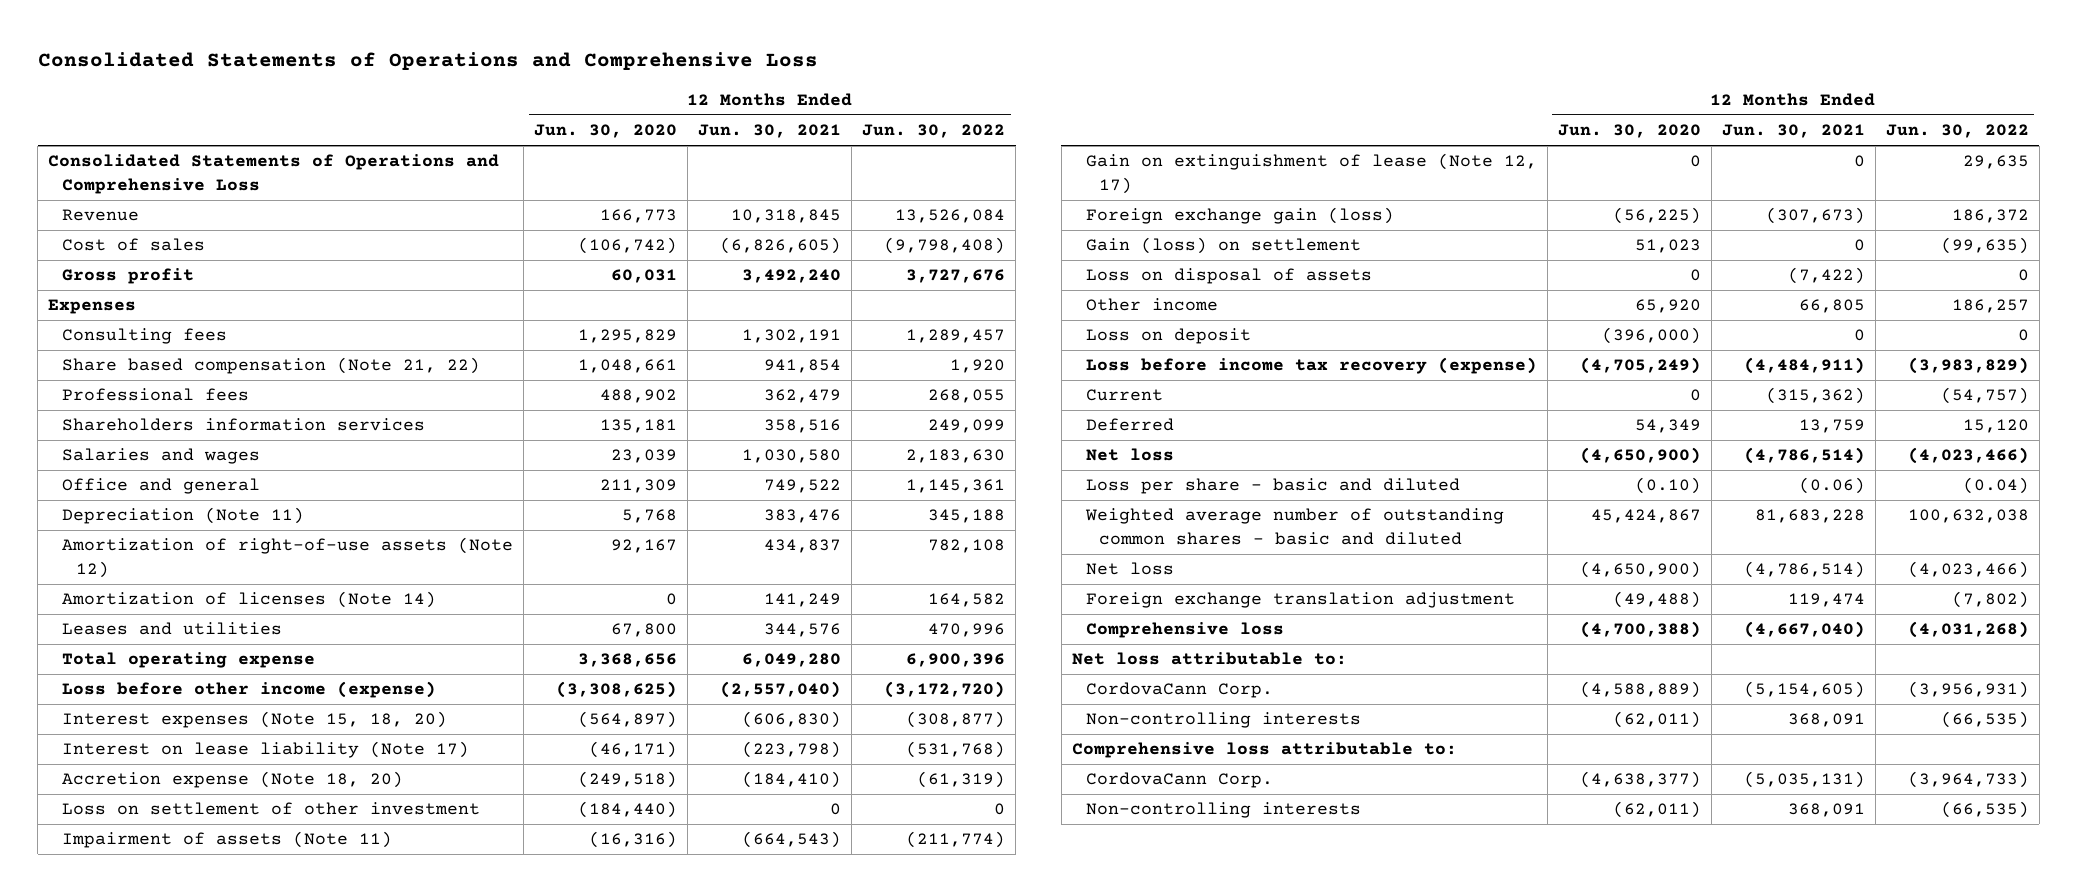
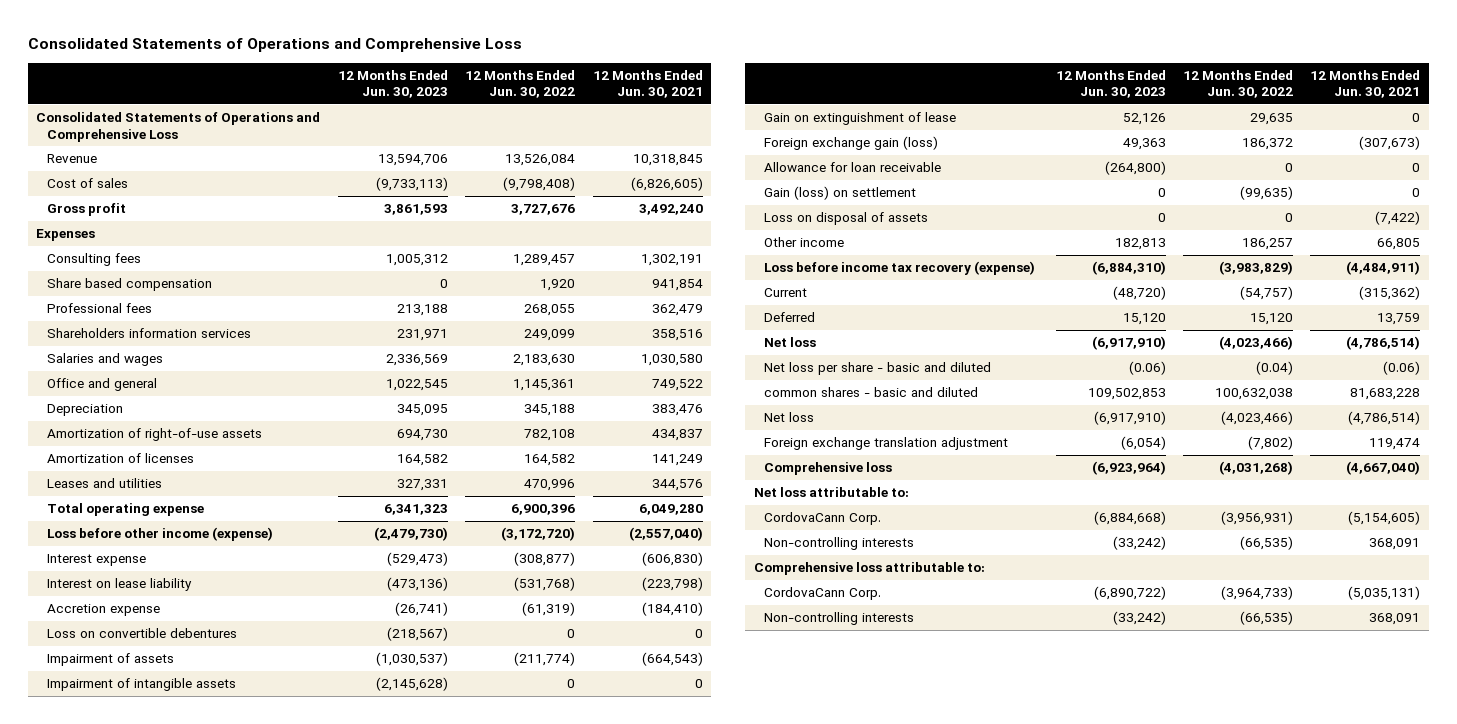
[534,124,678,139] Jun. 30, 2020 -> none
none -> [337,69,448,99] 12 Months Ended Jun. 30, 2023
[62,357,481,375] Share based compensation (Note 21, 22) -> [46,278,212,292] Share based compensation
[62,507,305,525] Depreciation (Note 11) -> [46,404,123,417] Depreciation
[62,537,514,578] Amortization of right-of-use assets (Note 12) -> [46,428,262,442] Amortization of right-of-use assets
[62,591,437,609] Amortization of licenses (Note 14) -> [46,453,194,464] Amortization of licenses
[62,802,481,816] Loss on settlement of other investment -> none
[62,711,448,729] Interest expenses (Note 15, 18, 20) -> [46,554,146,567] Interest expense
[62,741,470,759] Interest on lease liability (Note 17) -> [46,578,192,592] Interest on lease liability
[62,771,404,789] Accretion expense (Note 18, 20) -> [46,604,160,617] Accretion expense
none -> [46,628,237,639] Loss on convertible debentures
[62,831,393,849] Impairment of assets (Note 11) -> [46,653,174,667] Impairment of assets
none -> [46,678,236,692] Impairment of intangible assets
[1085,153,1537,194] Gain on extinguishment of lease (Note 12, 17) -> [764,112,957,126] Gain on extinguishment of lease
none -> [764,162,942,173] Allowance for loan receivable
[1085,328,1251,345] Loss on deposit -> none
[1085,478,1460,495] Loss per share - basic and diluted -> [764,362,992,376] Net loss per share - basic and diluted
[1084,508,1504,545] Weighted average number of outstanding common shares - basic and diluted -> [764,387,979,398] common shares - basic and diluted

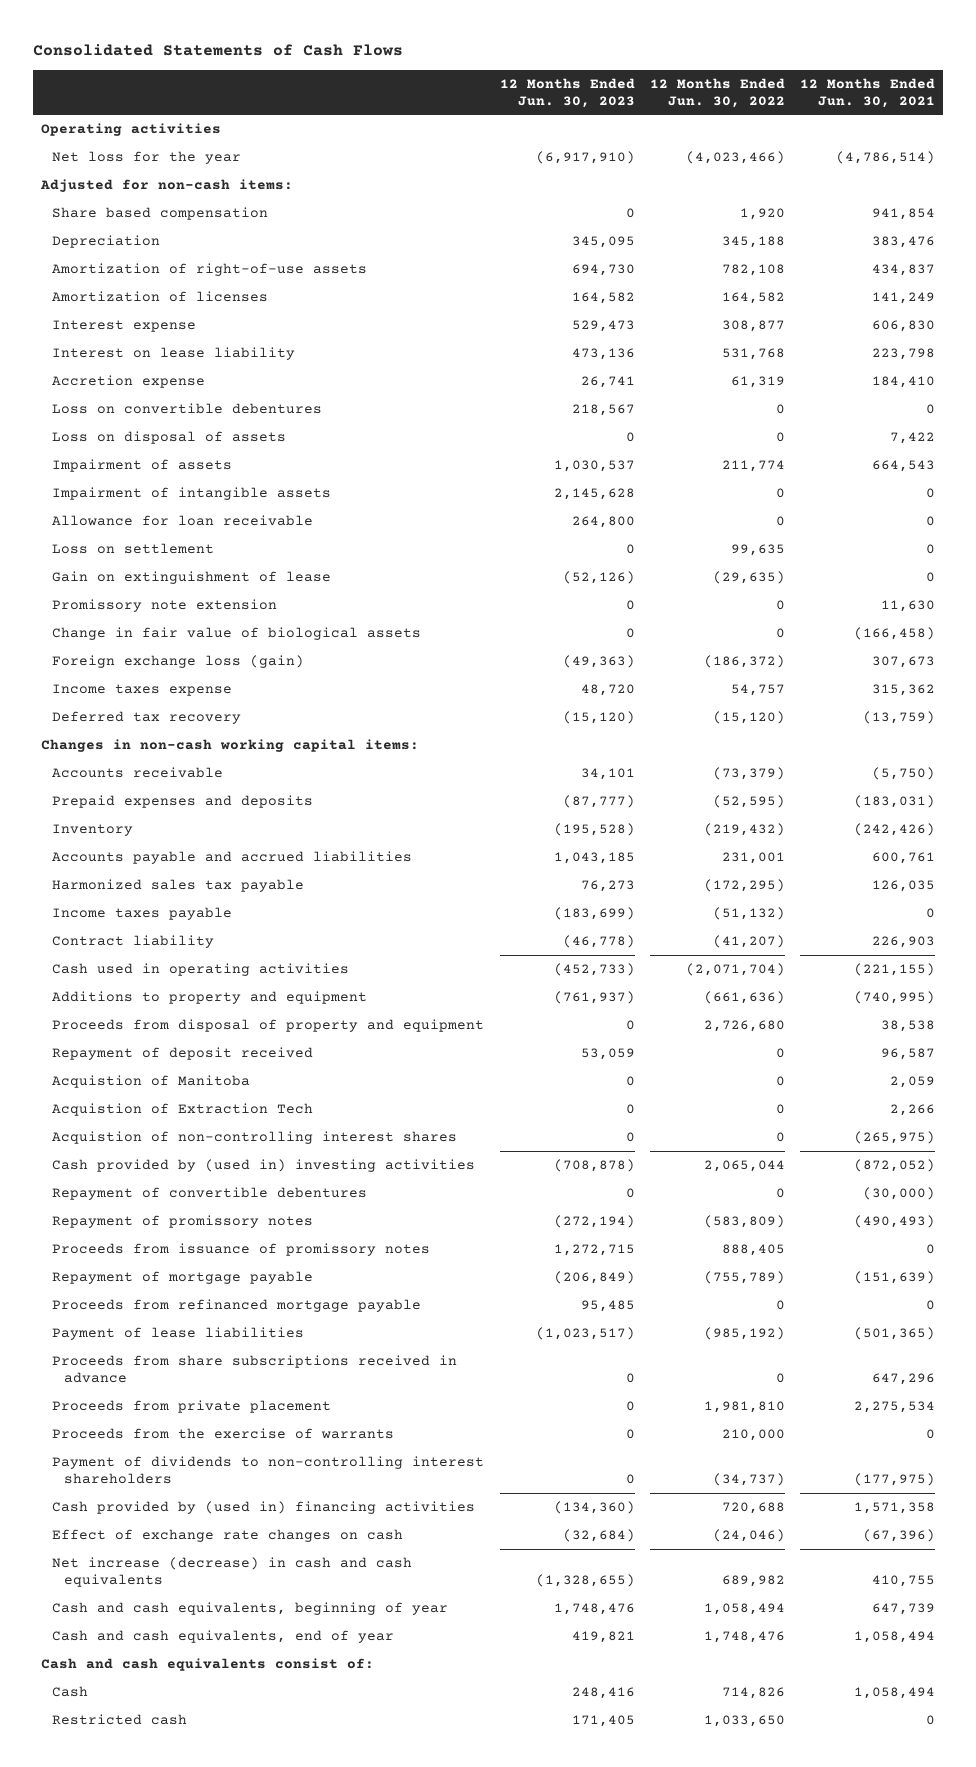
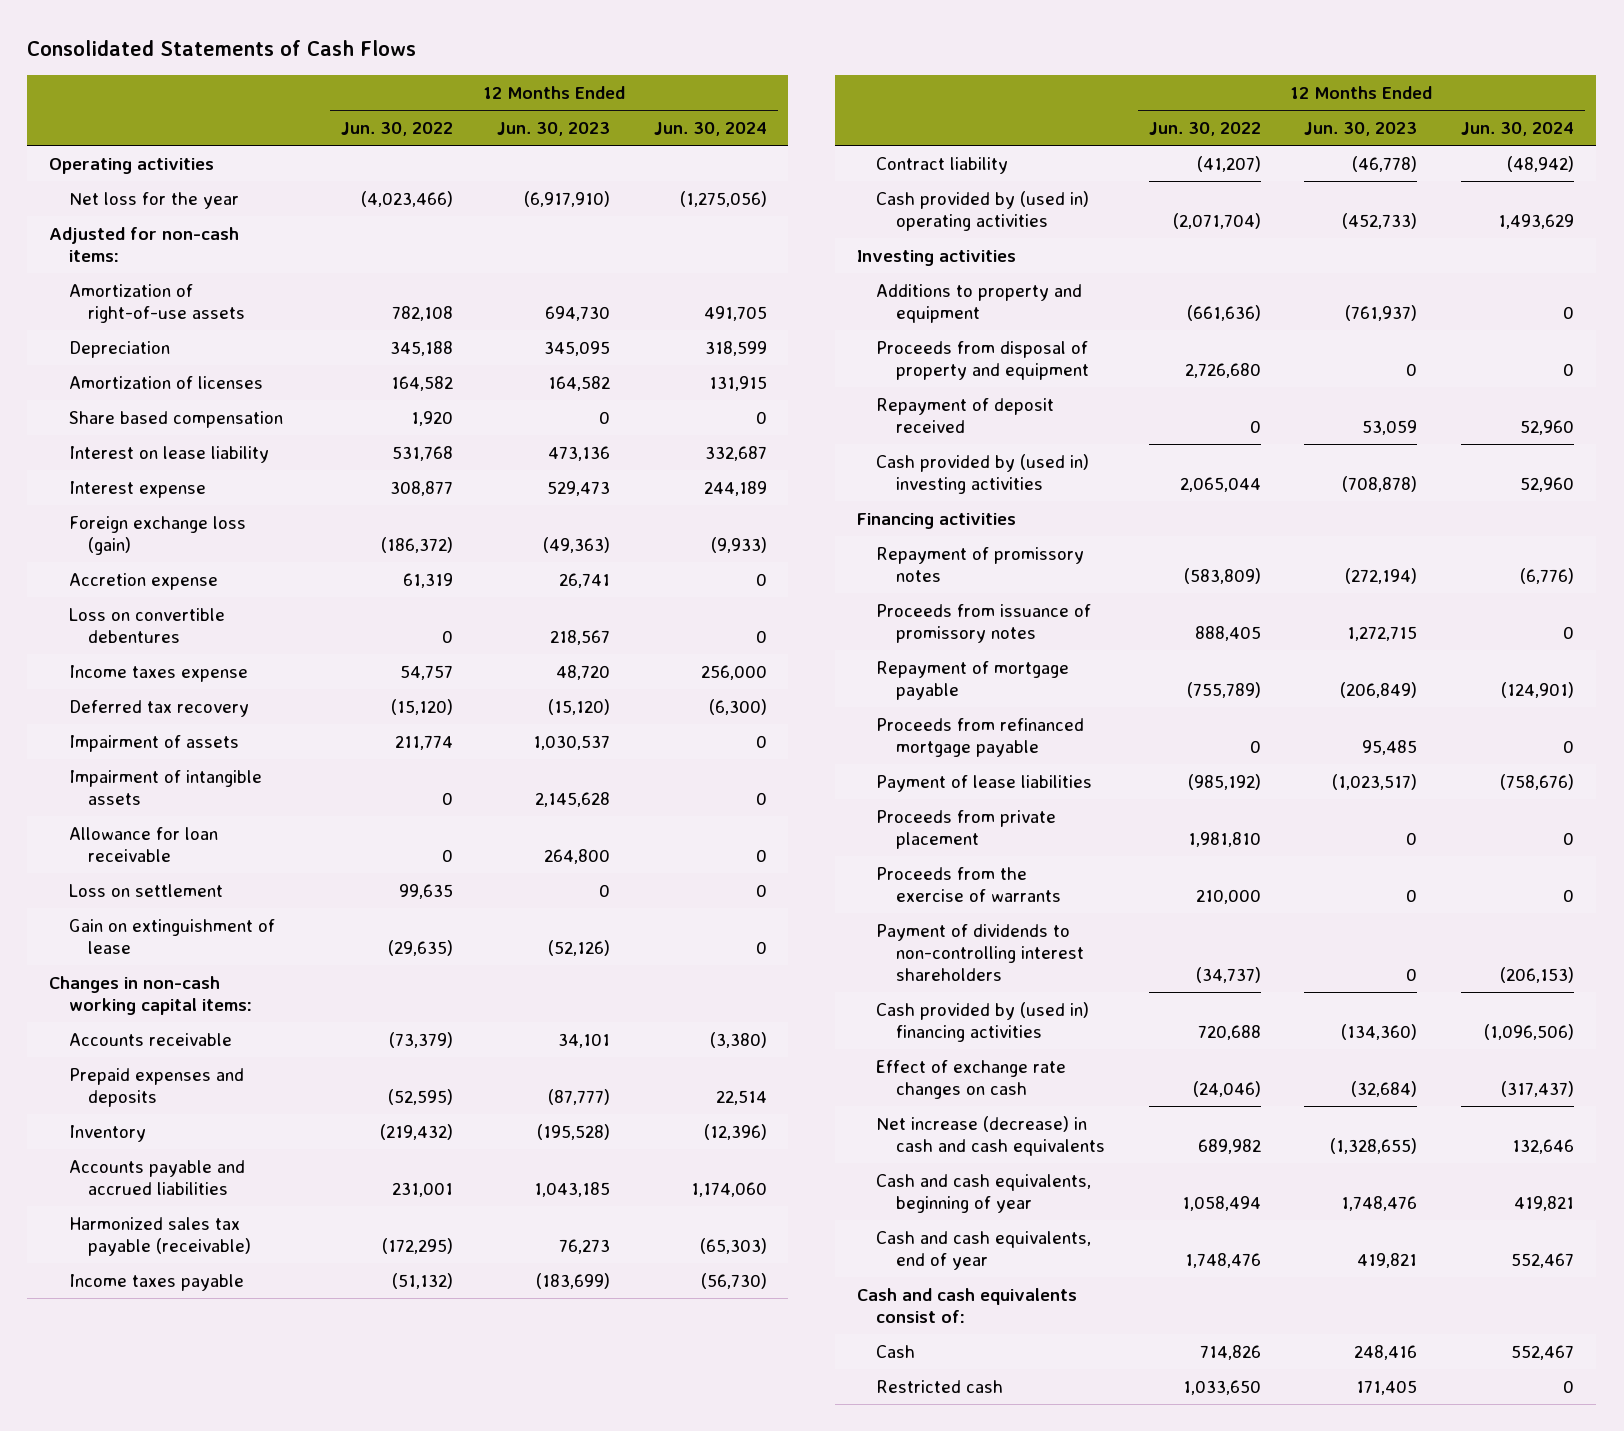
[800,77,936,108] 12 Months Ended Jun. 30, 2021 -> none
none -> [653,122,767,137] Jun. 30, 2024
[52,235,161,249] Depreciation -> [68,340,170,358] Depreciation
[52,207,269,221] Share based compensation -> [68,410,283,428] Share based compensation
[52,320,197,333] Interest expense -> [68,480,206,498] Interest expense
[52,655,305,669] Foreign exchange loss (gain) -> [68,515,246,556] Foreign exchange loss (gain)
[52,431,287,445] Loss on disposal of assets -> none
[52,684,233,697] Income taxes expense -> [68,664,248,682] Income taxes expense
[52,711,242,725] Deferred tax recovery -> [68,699,249,717] Deferred tax recovery
[52,599,278,613] Promissory note extension -> none
[52,627,422,641] Change in fair value of biological assets -> none
[52,879,305,893] Harmonized sales tax payable -> [68,1216,251,1257] Harmonized sales tax payable (receivable)
[52,963,350,977] Cash used in operating activities -> [876,190,1090,232] Cash provided by (used in) operating activities
none -> [857,249,1017,266] Investing activities
[52,1075,251,1089] Acquistion of Manitoba -> none
[52,1103,314,1117] Acquistion of Extraction Tech -> none
[52,1131,458,1145] Acquistion of non-controlling interest shares -> none
[52,1187,368,1201] Repayment of convertible debentures -> none
none -> [857,512,1017,529] Financing activities
[52,1355,458,1383] Proceeds from share subscriptions received in advance -> none

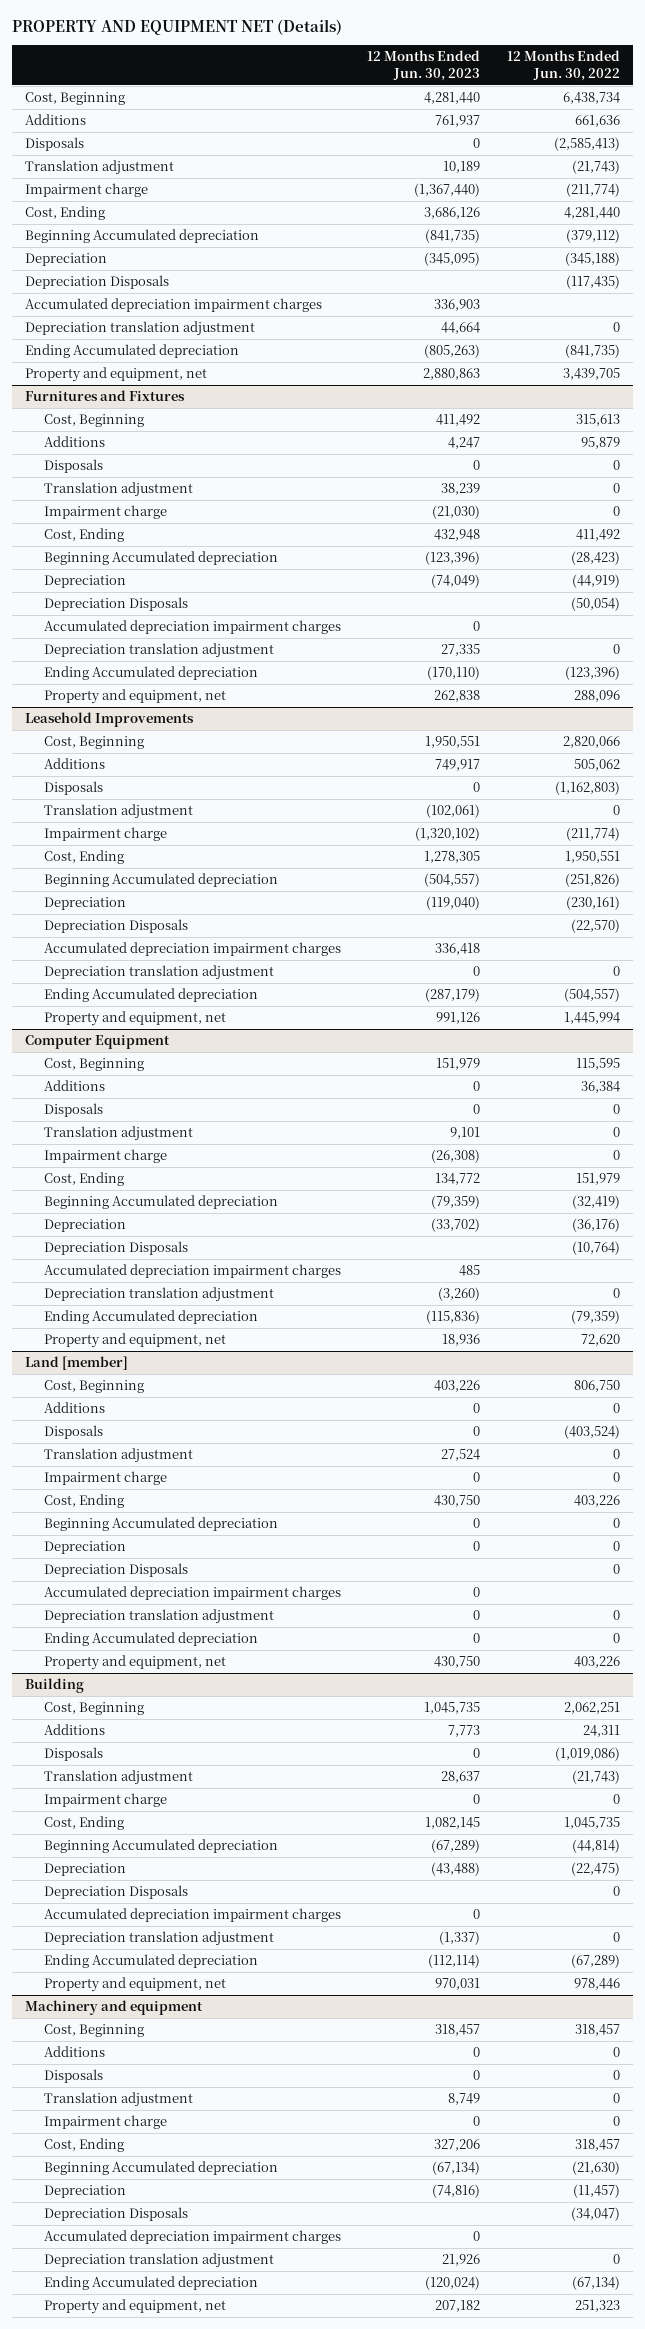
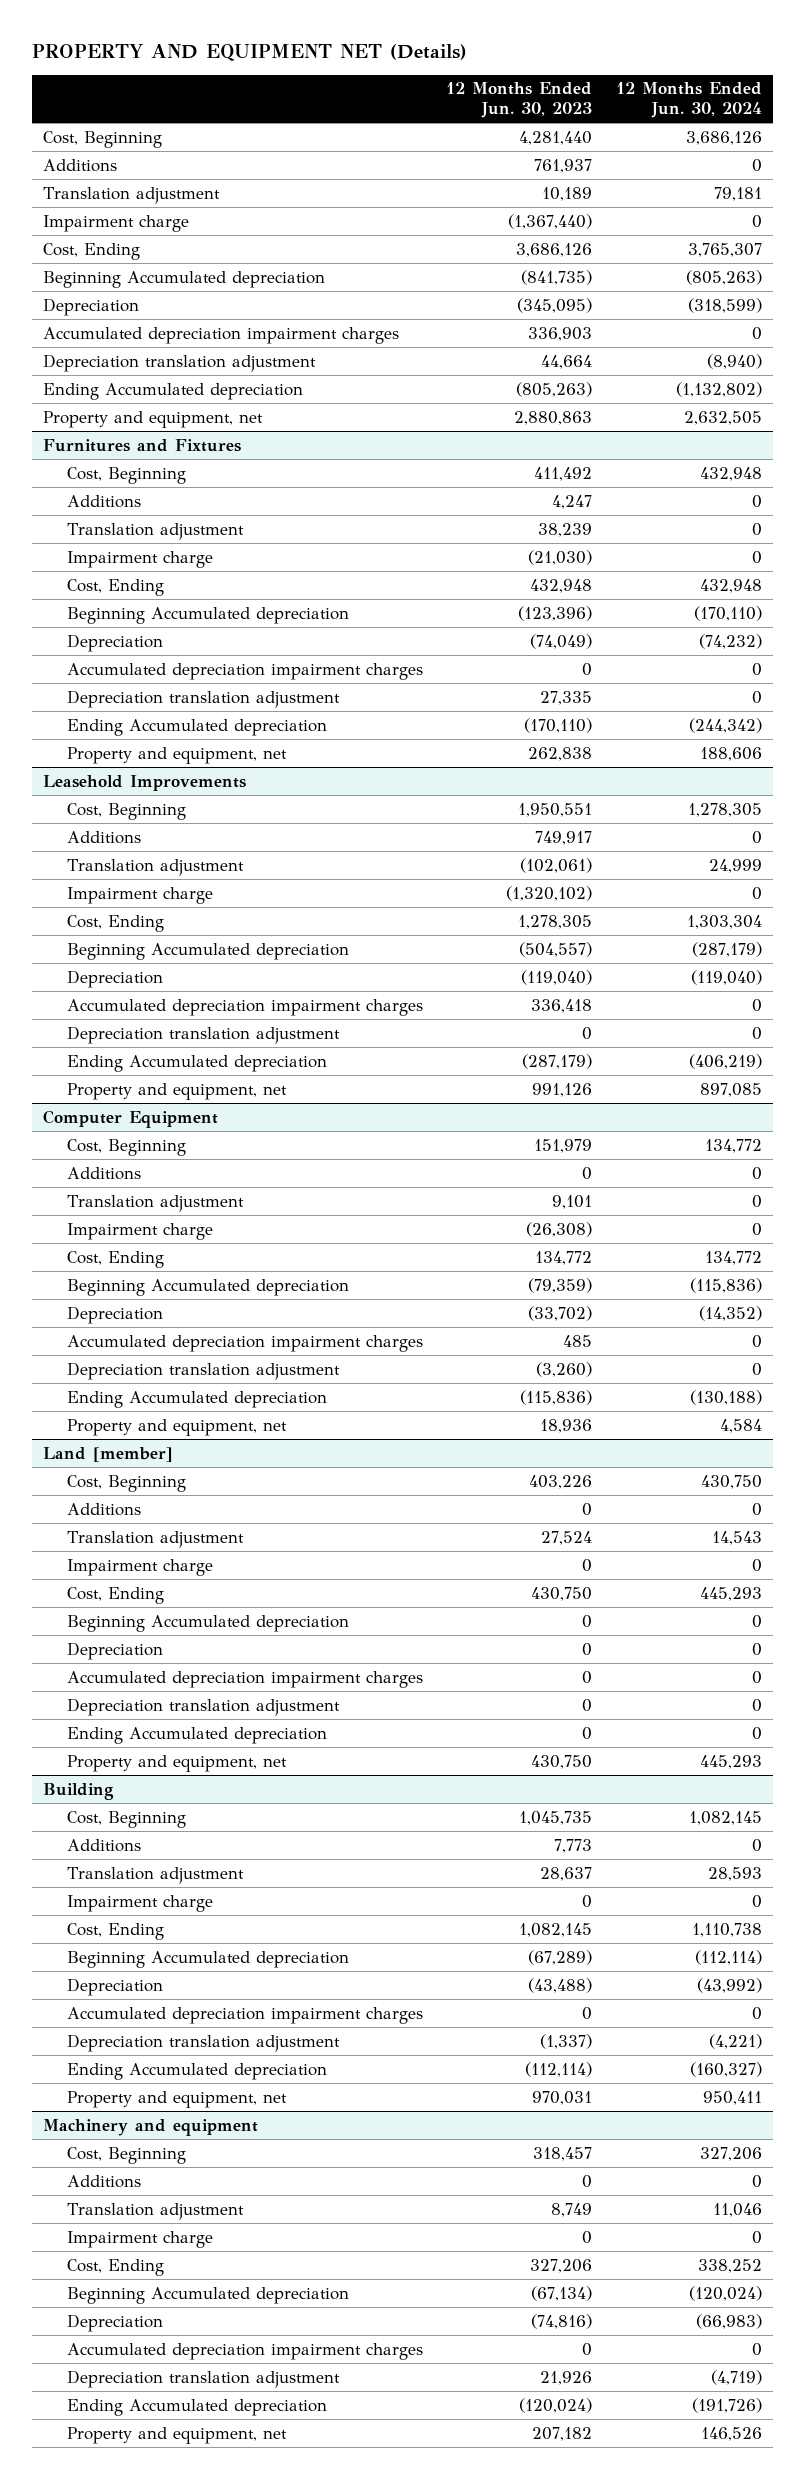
[506,50,620,81] 12 Months Ended Jun. 30, 2022 -> none
none -> [615,82,762,119] 12 Months Ended Jun. 30, 2024
[24,137,84,152] Disposals -> none
[24,275,169,290] Depreciation Disposals -> none
[43,459,103,474] Disposals -> none
[43,597,188,612] Depreciation Disposals -> none
[43,781,103,796] Disposals -> none
[43,919,188,934] Depreciation Disposals -> none
[43,1103,103,1118] Disposals -> none
[43,1241,188,1256] Depreciation Disposals -> none
[43,1425,103,1440] Disposals -> none
[43,1563,188,1578] Depreciation Disposals -> none
[43,1747,103,1762] Disposals -> none
[43,1885,188,1900] Depreciation Disposals -> none
[43,2069,103,2084] Disposals -> none
[43,2207,188,2222] Depreciation Disposals -> none

